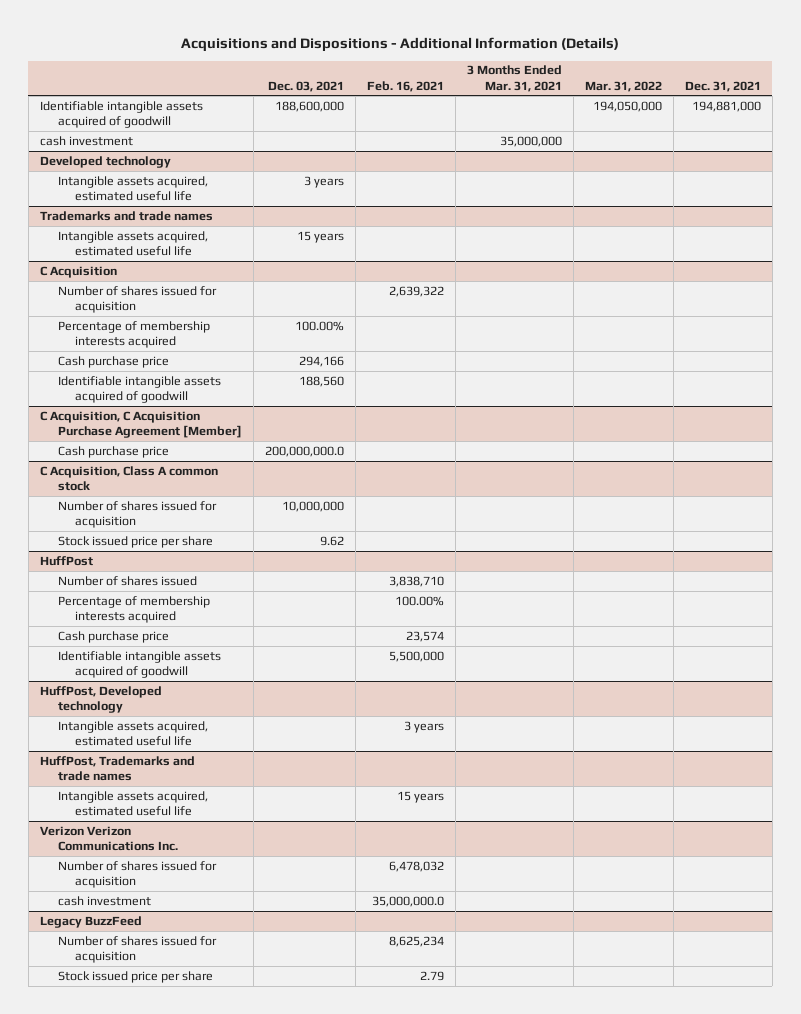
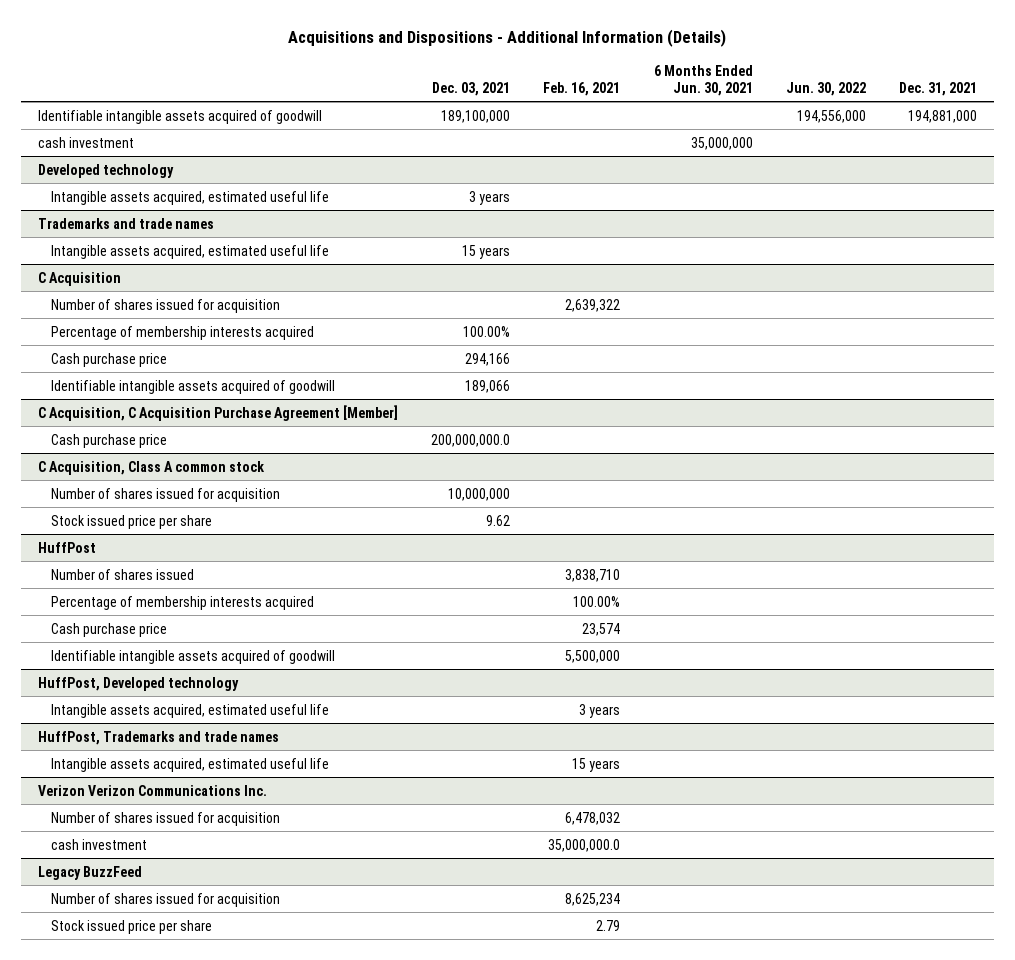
[466,65,562,92] 3 Months Ended Mar. 31, 2021 -> none
[584,80,662,92] Mar. 31, 2022 -> none
none -> [653,64,753,96] 6 Months Ended Jun. 30, 2021
none -> [785,81,866,96] Jun. 30, 2022
[274,100,344,112] 188,600,000 -> [440,109,510,123] 189,100,000
[298,375,344,387] 188,560 -> [464,379,510,393] 189,066

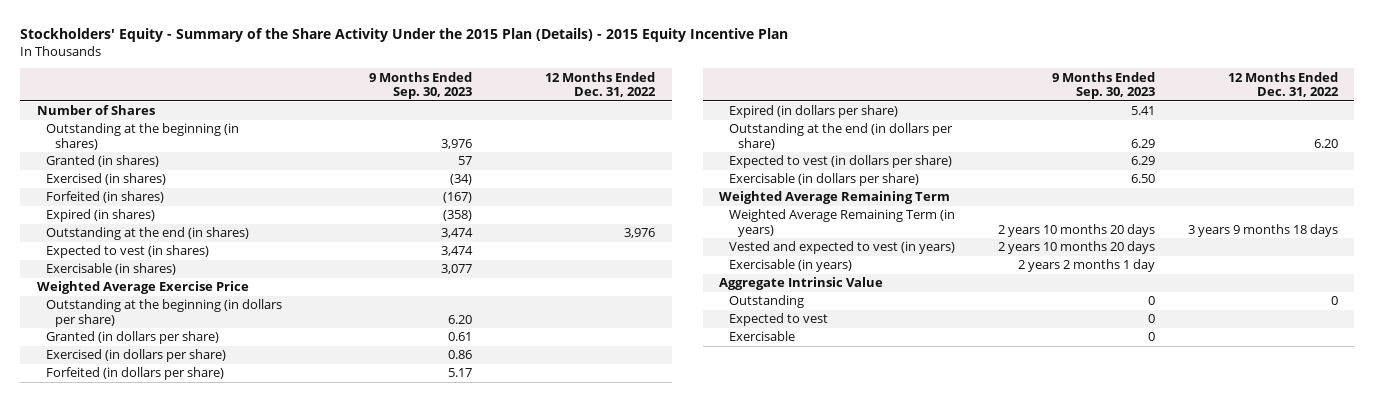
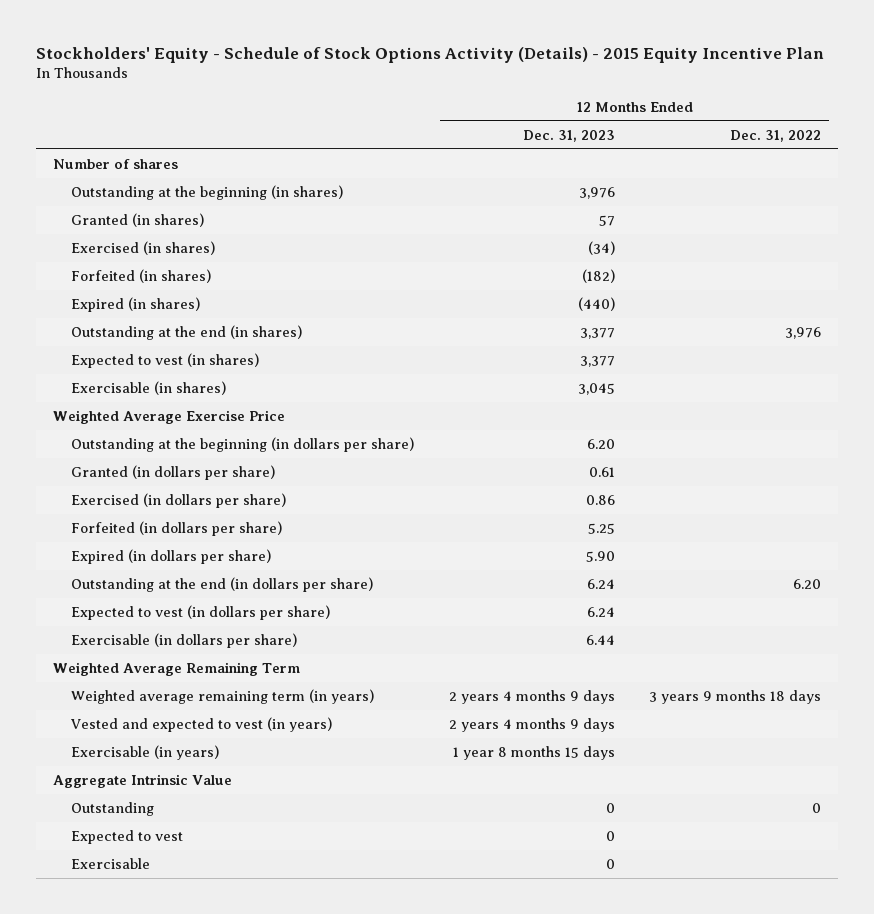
[20,28,789,43] Stockholders' Equity - Summary of the Share Activity Under the 2015 Plan (Details) - 2015 Equity Incentive Plan -> [35,46,824,63] Stockholders' Equity - Schedule of Stock Options Activity (Details) - 2015 Equity Incentive Plan
[369,71,473,100] 9 Months Ended Sep. 30, 2023 -> none
none -> [522,129,615,142] Dec. 31, 2023
[36,105,155,116] Number of Shares -> [53,159,179,170] Number of shares
[728,209,955,237] Weighted Average Remaining Term (in years) -> [71,689,375,705] Weighted average remaining term (in years)

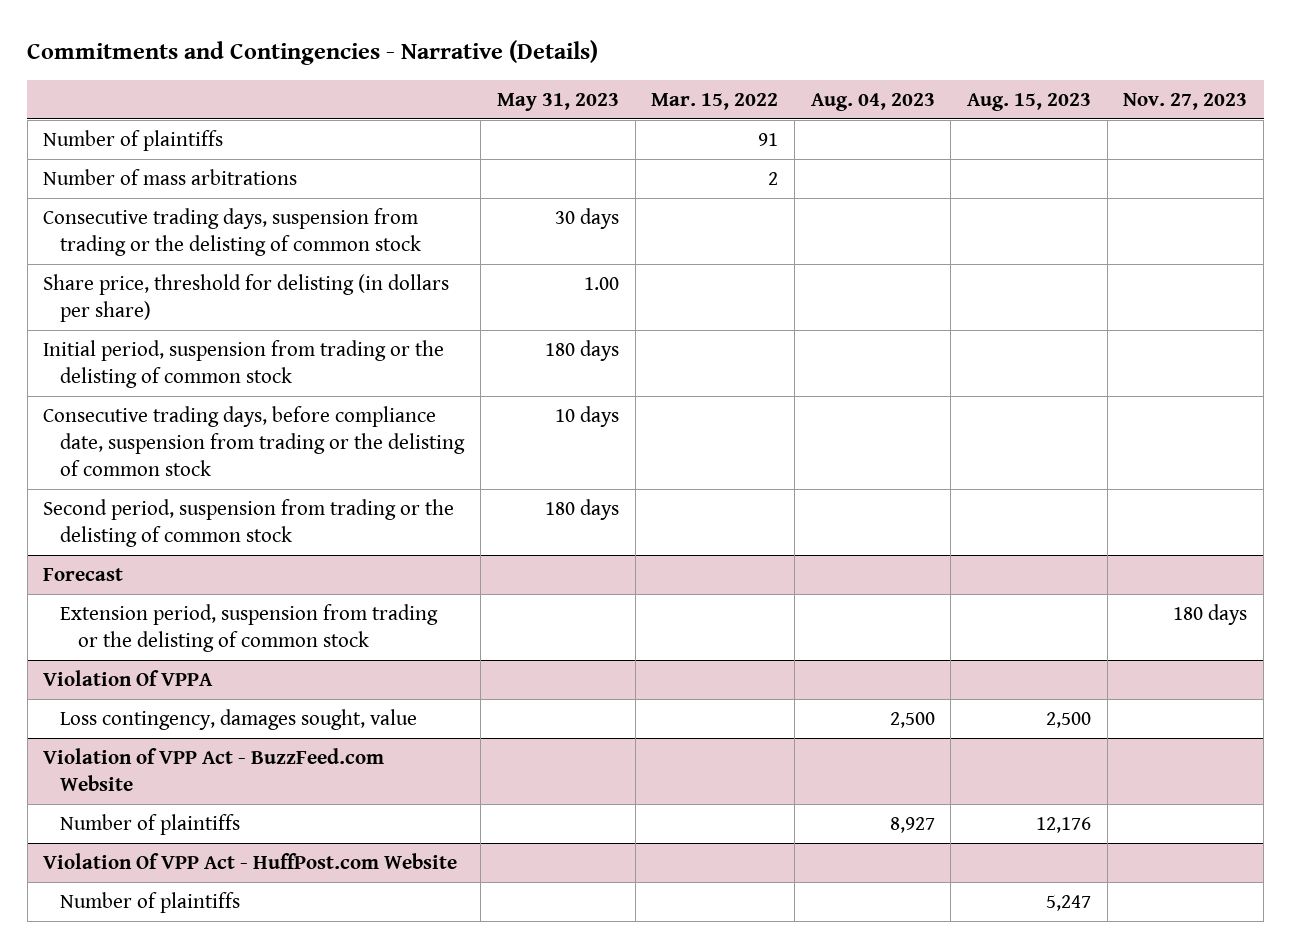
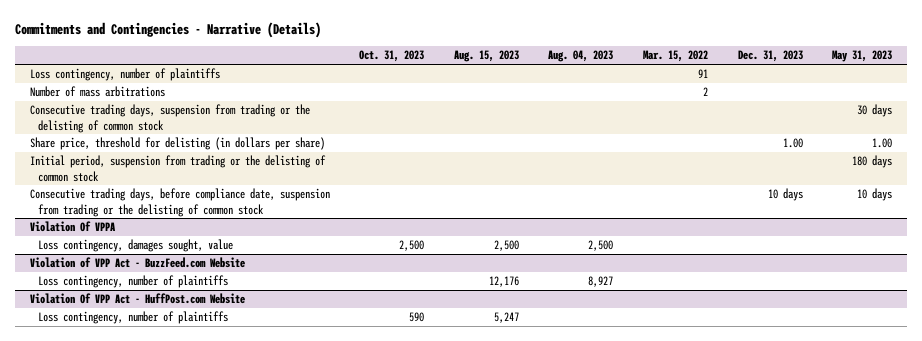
[1123,92,1248,110] Nov. 27, 2023 -> none
none -> [359,50,425,63] Oct. 31, 2023
none -> [737,50,803,63] Dec. 31, 2023
[43,129,224,151] Number of plaintiffs -> [29,68,220,82] Loss contingency, number of plaintiffs
[43,498,455,547] Second period, suspension from trading or the delisting of common stock -> none
[43,567,124,581] Forecast -> none
[60,603,439,652] Extension period, suspension from trading or the delisting of common stock -> none
[60,813,241,835] Number of plaintiffs -> [38,275,229,289] Loss contingency, number of plaintiffs
[60,891,241,913] Number of plaintiffs -> [38,311,229,325] Loss contingency, number of plaintiffs

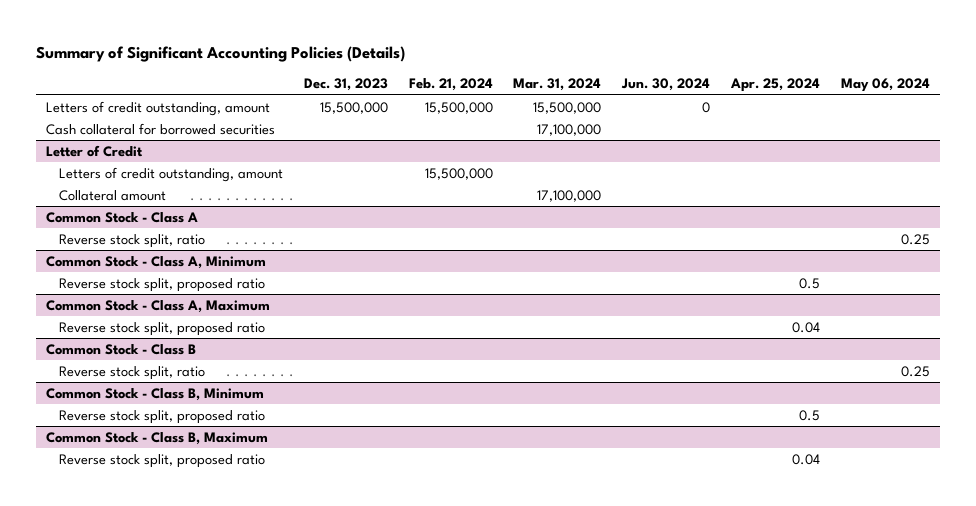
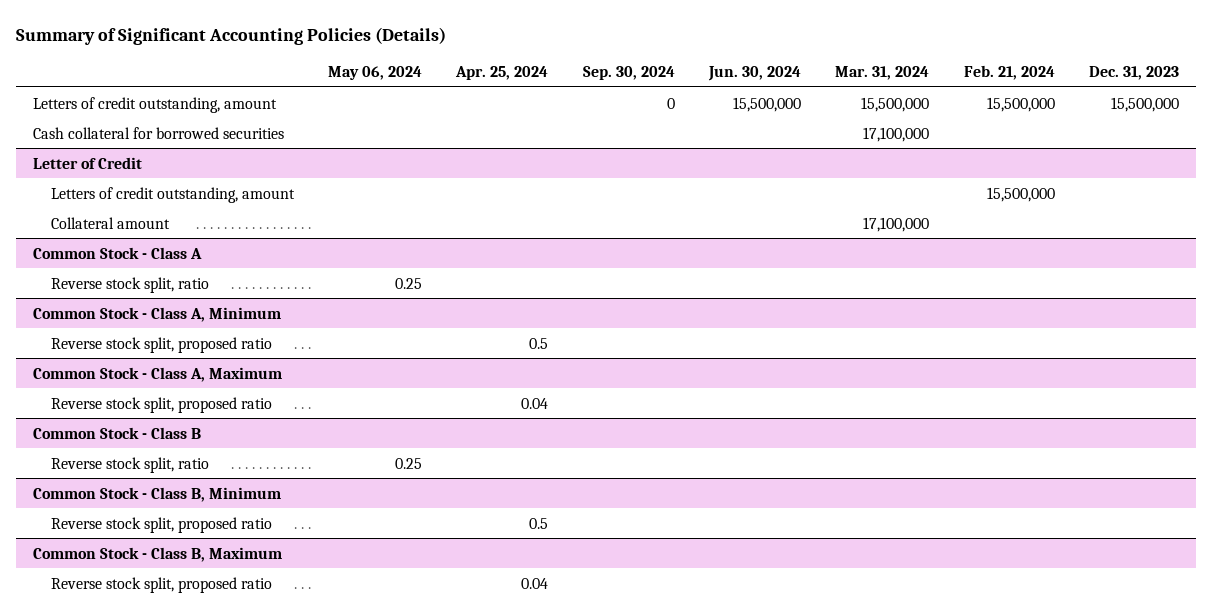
none -> [582,66,675,81] Sep. 30, 2024
[702,101,711,113] 0 -> [732,96,801,112] 15,500,000

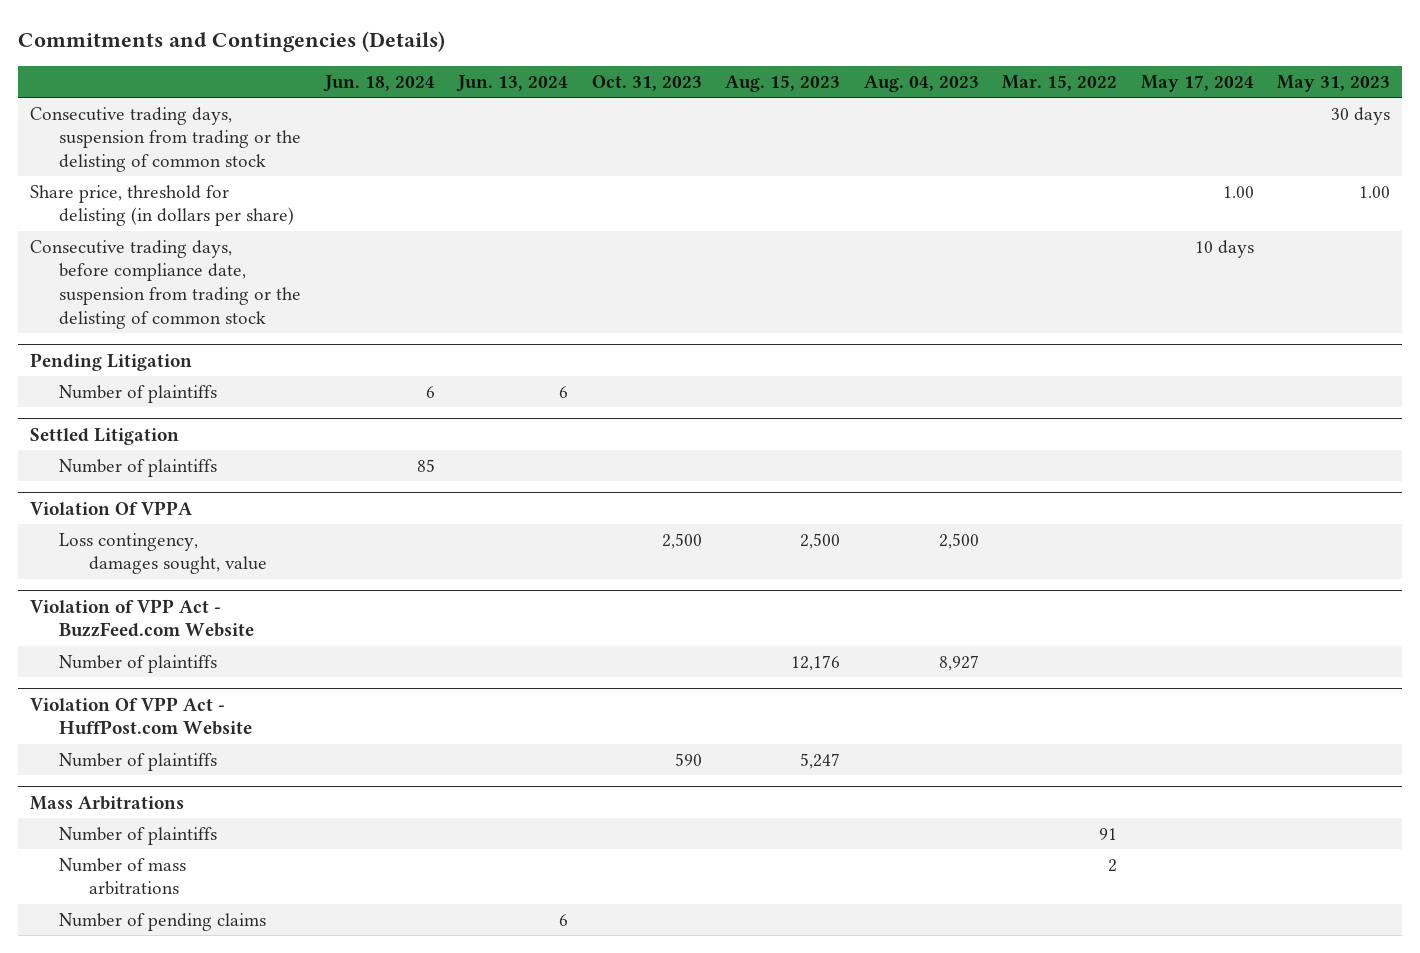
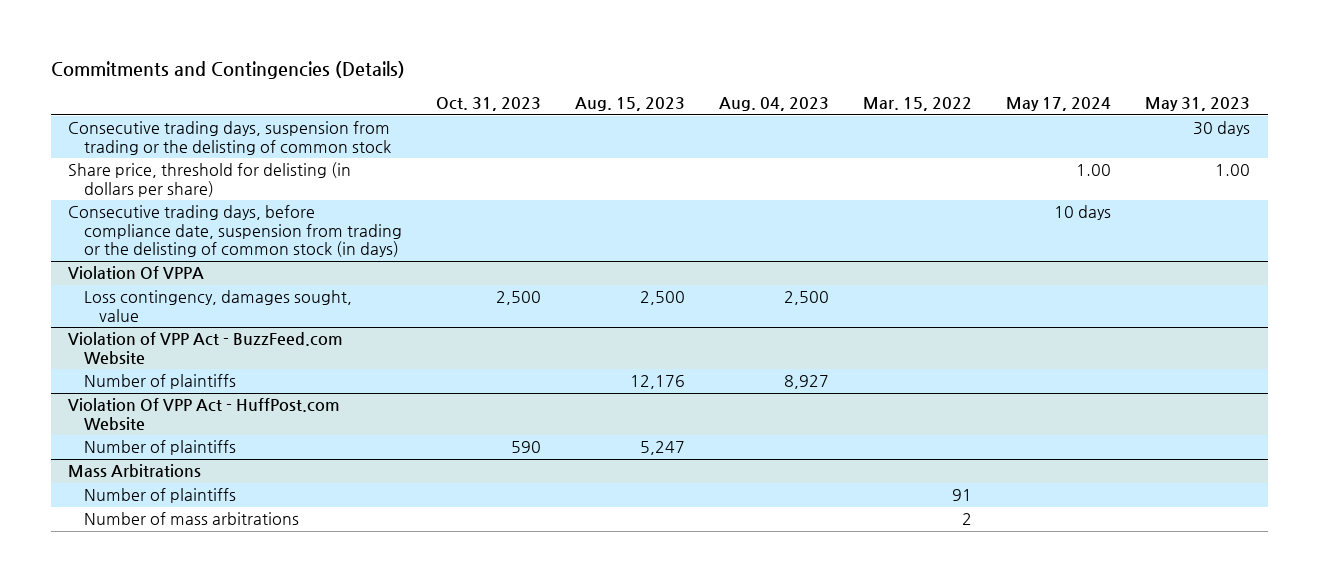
[322,74,435,92] Jun. 18, 2024 -> none
[456,74,569,92] Jun. 13, 2024 -> none
[29,352,192,371] Pending Litigation -> none
[59,384,218,403] Number of plaintiffs -> none
[29,427,179,445] Settled Litigation -> none
[59,458,218,477] Number of plaintiffs -> none
[29,239,302,329] Consecutive trading days, before compliance date, suspension from trading or the delisting of common stock -> [68,205,402,258] Consecutive trading days, before compliance date, suspension from trading or the delisting of common stock (in days)
[59,912,267,931] Number of pending claims -> none

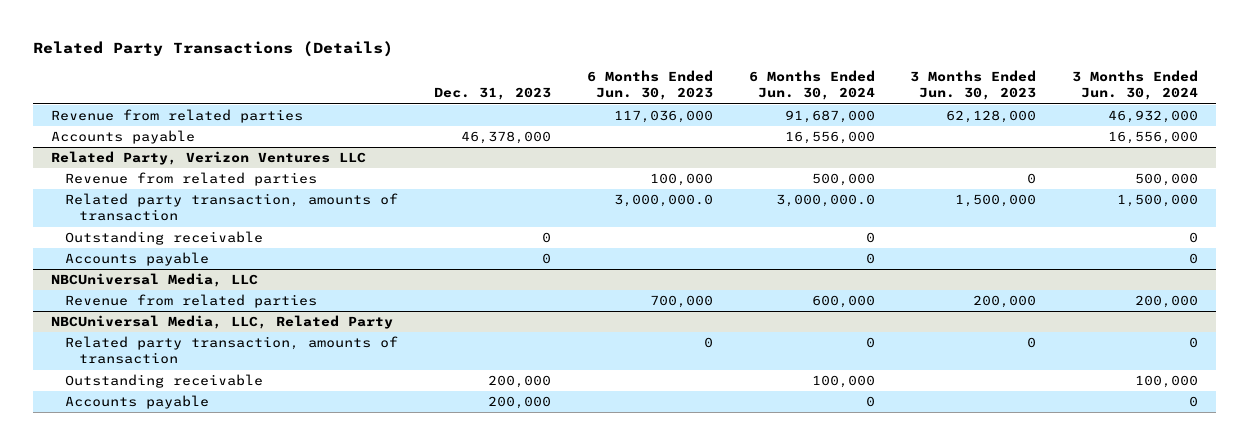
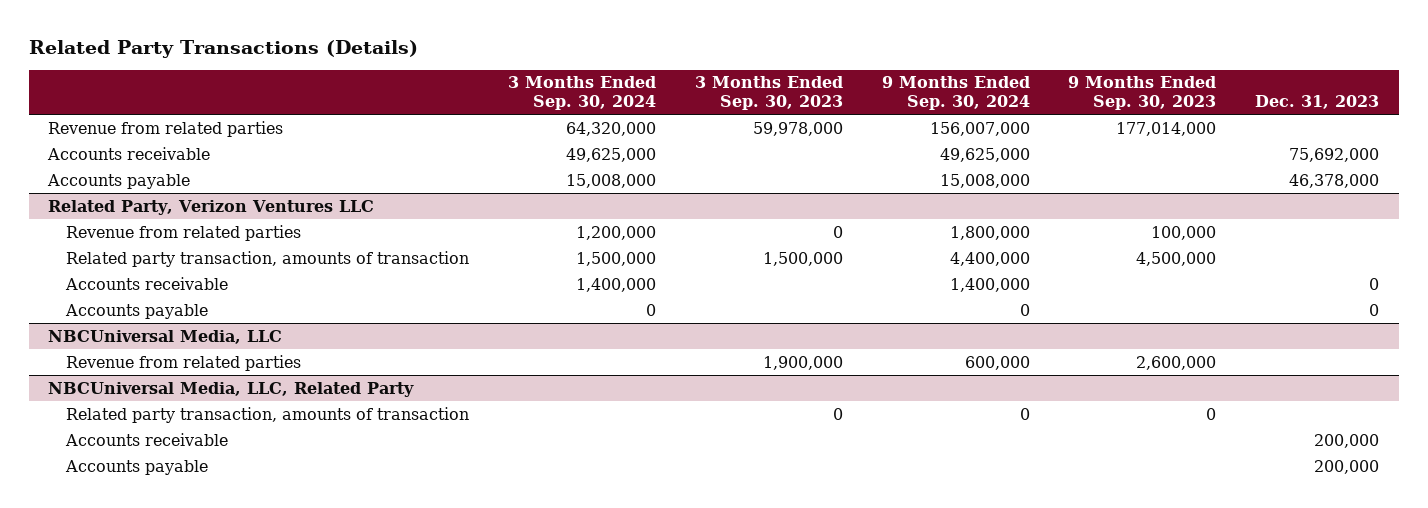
[586,70,713,101] 6 Months Ended Jun. 30, 2023 -> none
[748,70,875,101] 6 Months Ended Jun. 30, 2024 -> none
[910,70,1037,101] 3 Months Ended Jun. 30, 2023 -> none
[1072,70,1199,101] 3 Months Ended Jun. 30, 2024 -> none
none -> [507,76,656,111] 3 Months Ended Sep. 30, 2024
none -> [694,76,843,111] 3 Months Ended Sep. 30, 2023
none -> [881,76,1030,111] 9 Months Ended Sep. 30, 2024
none -> [1068,76,1217,111] 9 Months Ended Sep. 30, 2023
none -> [47,146,211,160] Accounts receivable
[65,231,264,246] Outstanding receivable -> none
none -> [64,276,228,290] Accounts receivable
[65,374,264,389] Outstanding receivable -> none
none -> [64,432,228,446] Accounts receivable

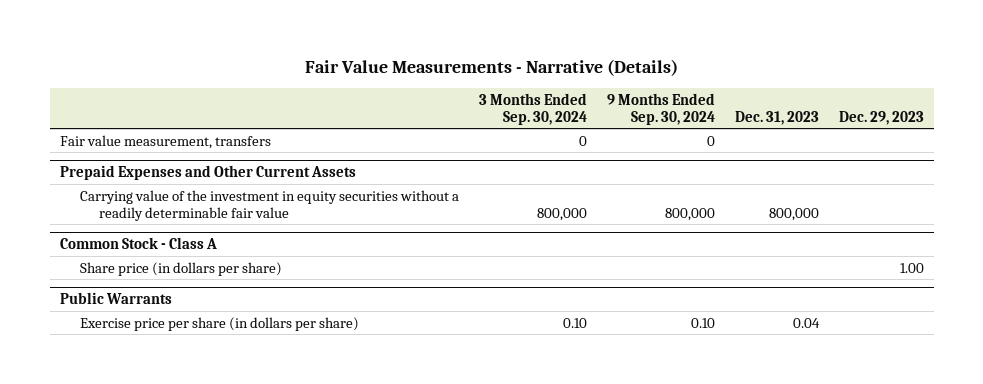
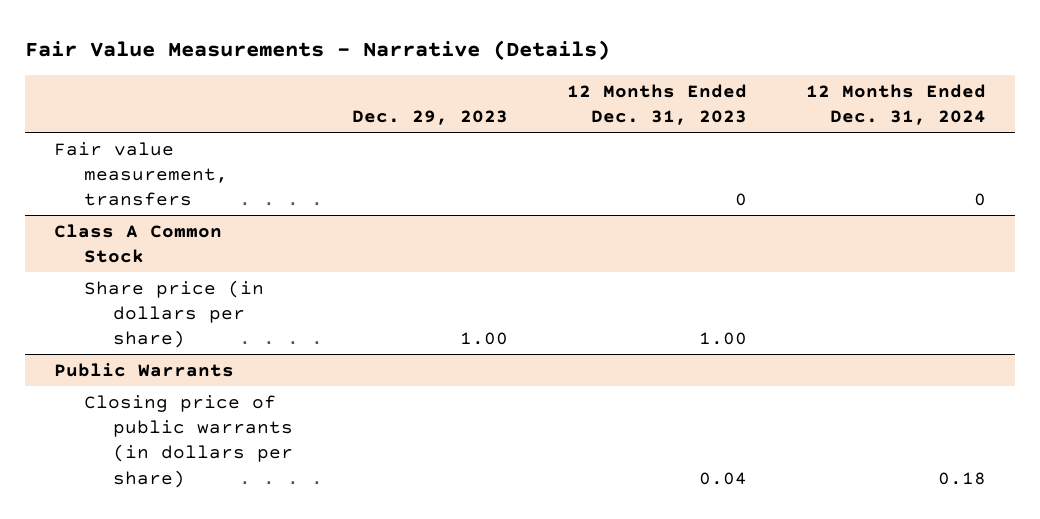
[478,92,587,125] 3 Months Ended Sep. 30, 2024 -> none
[606,92,715,125] 9 Months Ended Sep. 30, 2024 -> none
[734,110,819,125] Dec. 31, 2023 -> none
none -> [566,84,747,126] 12 Months Ended Dec. 31, 2023
none -> [805,84,986,126] 12 Months Ended Dec. 31, 2024
[59,165,356,181] Prepaid Expenses and Other Current Assets -> none
[79,189,459,221] Carrying value of the investment in equity securities without a readily determinable fair value -> none
[59,237,217,250] Common Stock - Class A -> [54,223,223,264] Class A Common Stock
[79,316,359,331] Exercise price per share (in dollars per share) -> [83,394,294,488] Closing price of public warrants (in dollars per share)

